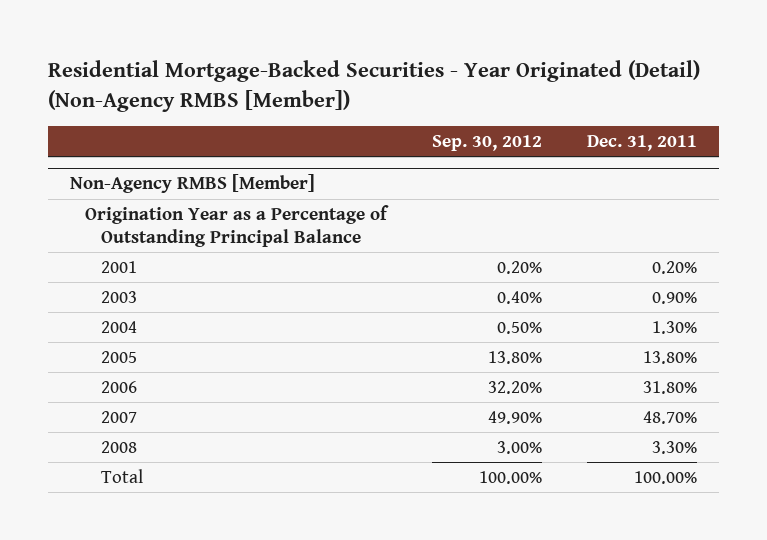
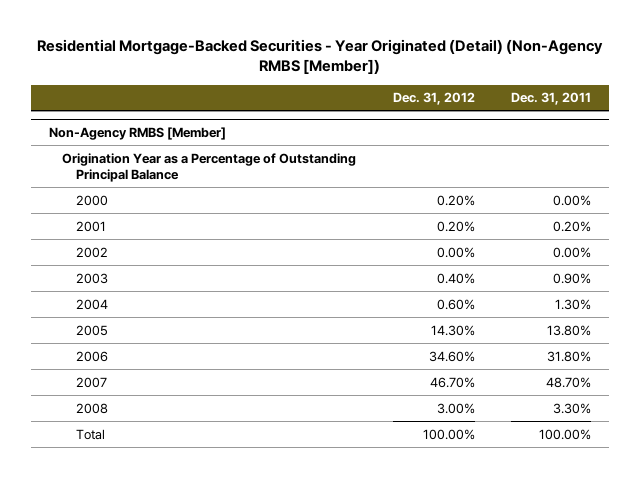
[432,135,543,152] Sep. 30, 2012 -> none
none -> [392,92,475,106] Dec. 31, 2012
none -> [75,194,108,206] 2000
none -> [75,246,108,258] 2002

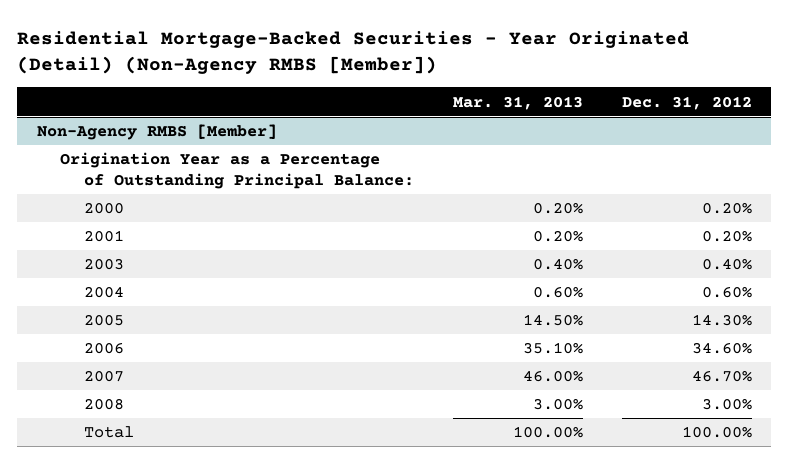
[510,92,591,106] Dec. 31, 2011 -> none
none -> [452,95,583,110] Mar. 31, 2013
[62,152,357,183] Origination Year as a Percentage of Outstanding Principal Balance -> [60,152,414,190] Origination Year as a Percentage of Outstanding Principal Balance:
[75,246,108,258] 2002 -> none

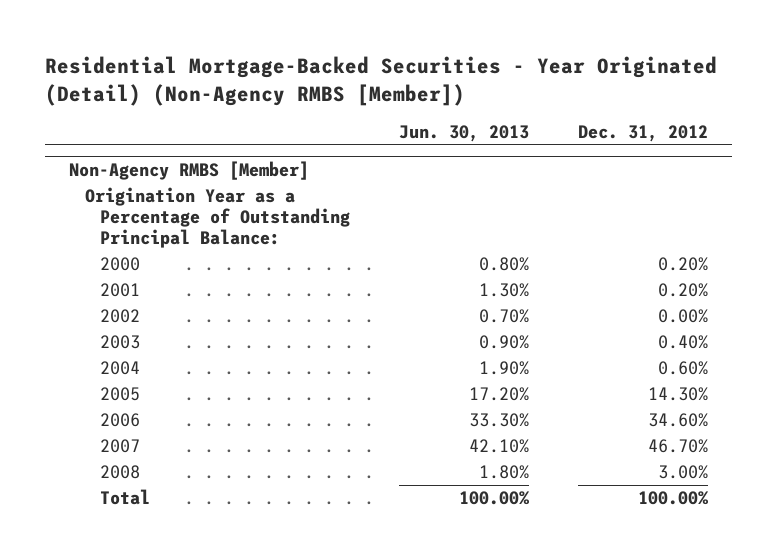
[452,95,583,110] Mar. 31, 2013 -> none
none -> [398,125,529,143] Jun. 30, 2013
none -> [99,309,140,324] 2002

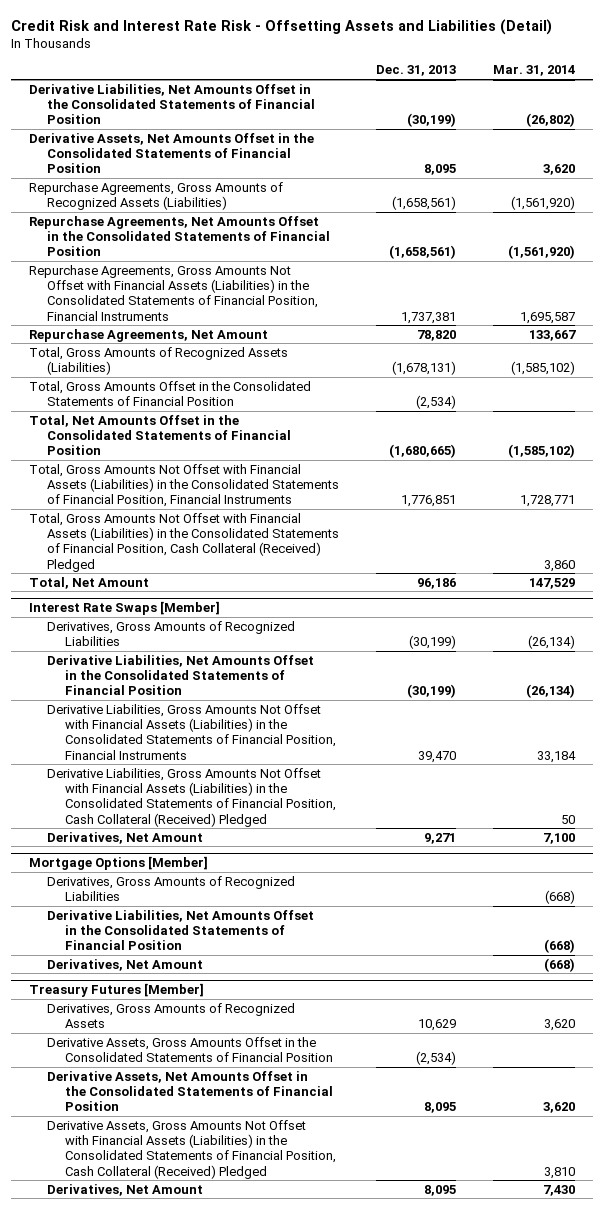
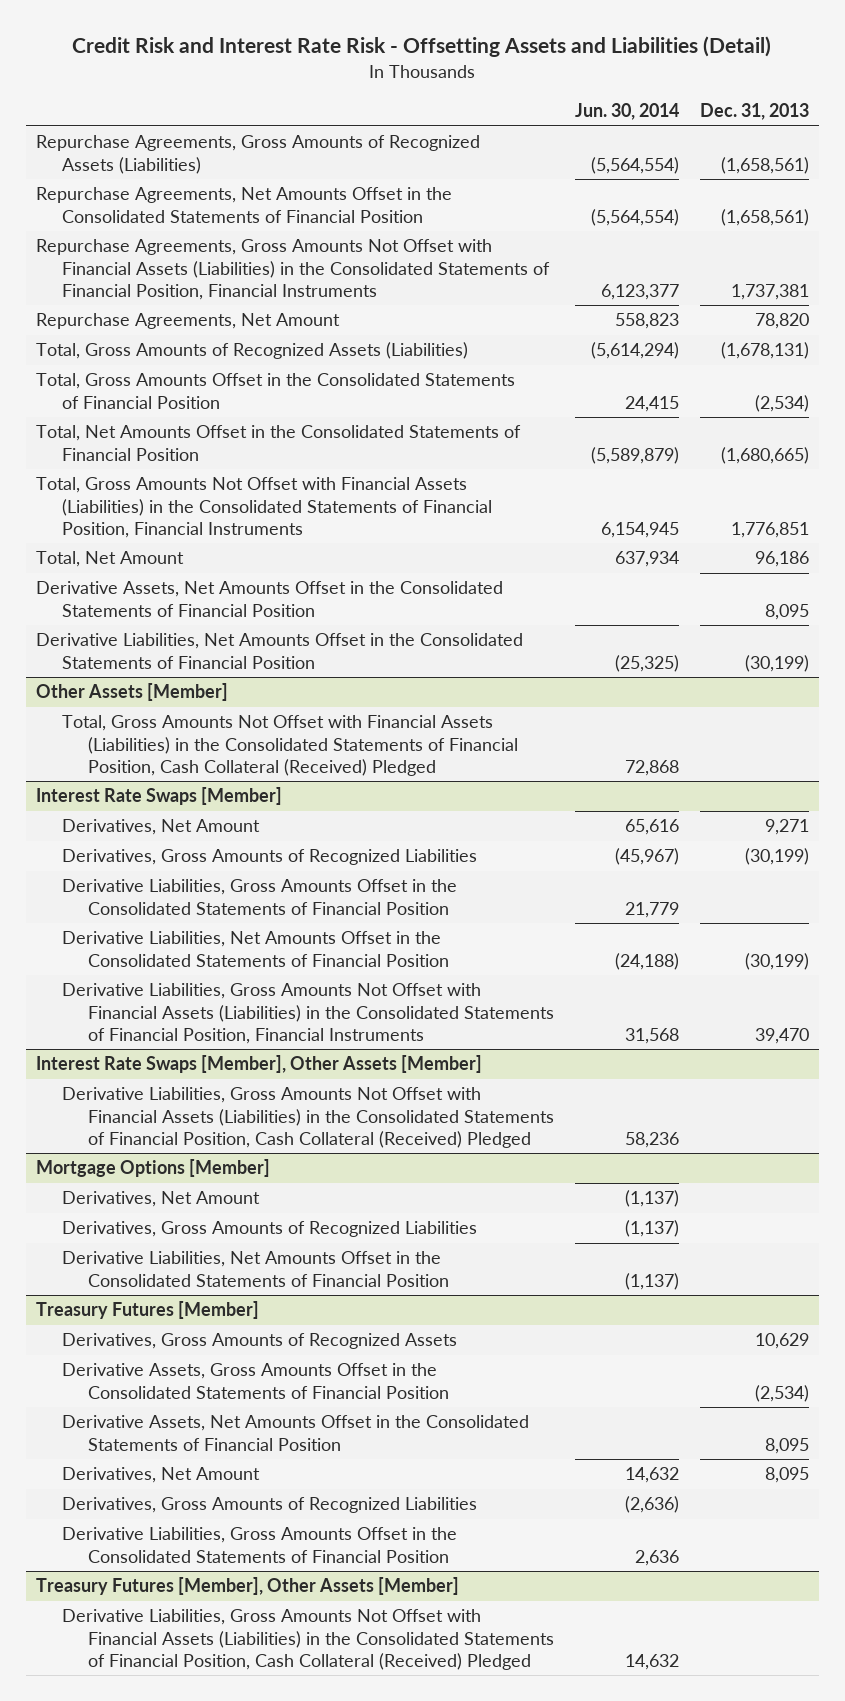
[492,65,575,77] Mar. 31, 2014 -> none
none -> [574,102,679,120] Jun. 30, 2014
[29,512,340,572] Total, Gross Amounts Not Offset with Financial Assets (Liabilities) in the Consolidated Statements of Financial Position, Cash Collateral (Received) Pledged -> none
[29,132,315,174] Derivative Assets, Net Amounts Offset in the Consolidated Statements of Financial Position -> [36,581,504,617] Derivative Assets, Net Amounts Offset in the Consolidated Statements of Financial Position
[29,83,316,125] Derivative Liabilities, Net Amounts Offset in the Consolidated Statements of Financial Position -> [36,633,524,669] Derivative Liabilities, Net Amounts Offset in the Consolidated Statements of Financial Position
none -> [36,683,229,702] Other Assets [Member]
none -> [62,715,518,776] Total, Gross Amounts Not Offset with Financial Assets (Liabilities) in the Consolidated Statements of Financial Position, Cash Collateral (Received) Pledged
[47,831,204,844] Derivatives, Net Amount -> [62,819,261,836] Derivatives, Net Amount
none -> [62,879,458,915] Derivative Liabilities, Gross Amounts Offset in the Consolidated Statements of Financial Position
none -> [36,1055,483,1074] Interest Rate Swaps [Member], Other Assets [Member]
[47,958,204,971] Derivatives, Net Amount -> [62,1191,261,1208] Derivatives, Net Amount
[47,1119,336,1179] Derivative Assets, Gross Amounts Not Offset with Financial Assets (Liabilities) in the Consolidated Statements of Financial Position, Cash Collateral (Received) Pledged -> none
none -> [62,1497,478,1514] Derivatives, Gross Amounts of Recognized Liabilities
none -> [62,1527,458,1563] Derivative Liabilities, Gross Amounts Offset in the Consolidated Statements of Financial Position
none -> [36,1577,460,1596] Treasury Futures [Member], Other Assets [Member]
none -> [62,1609,554,1670] Derivative Liabilities, Gross Amounts Not Offset with Financial Assets (Liabilities) in the Consolidated Statements of Financial Position, Cash Collateral (Received) Pledged

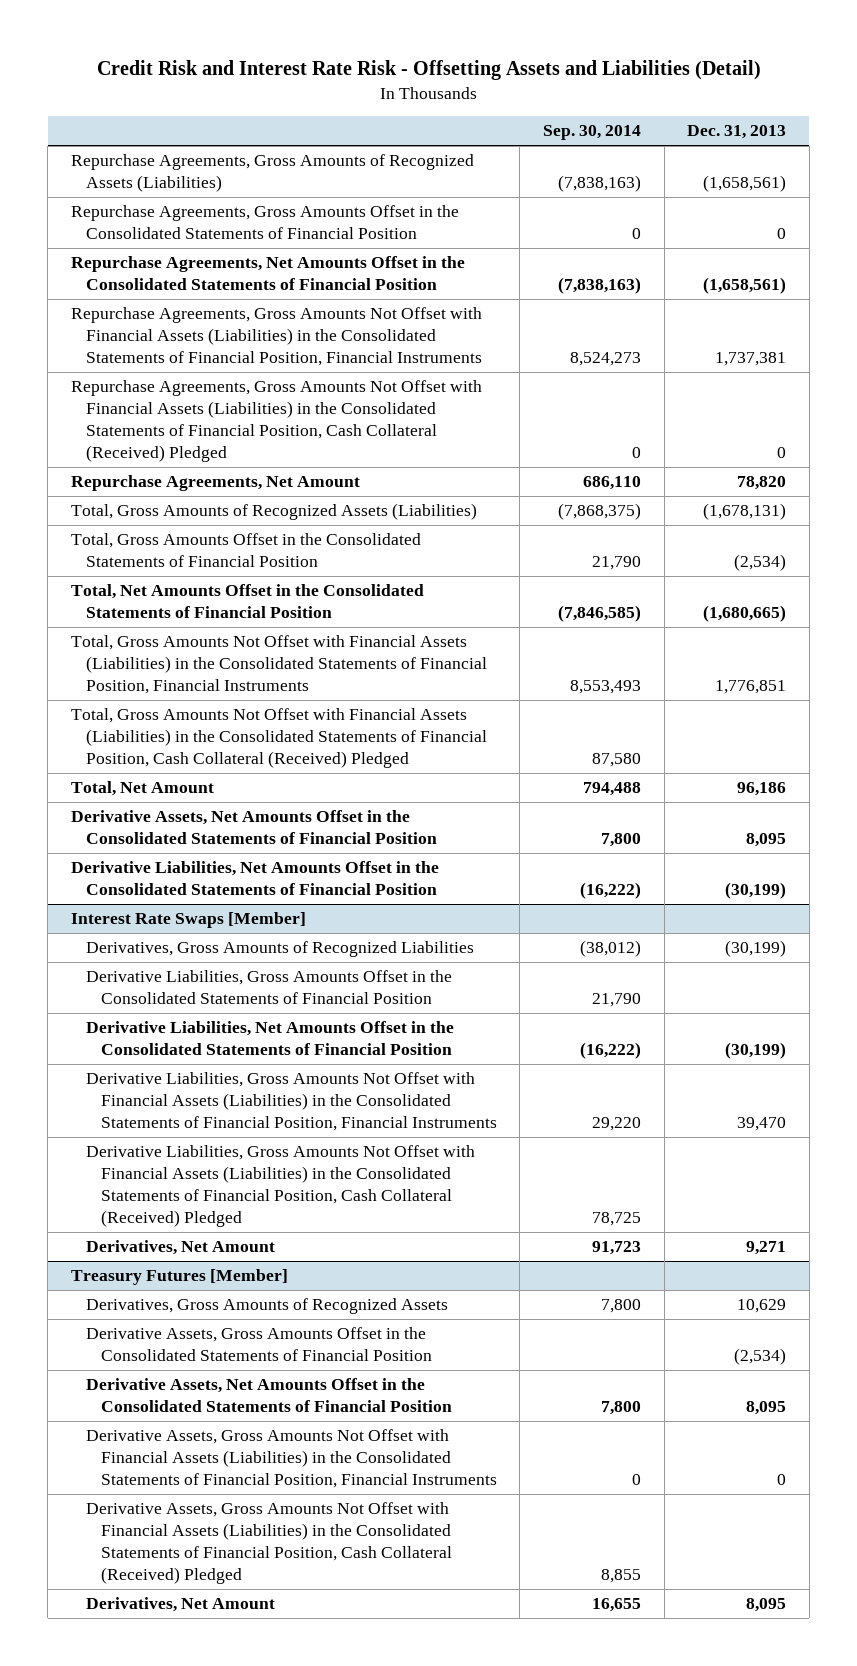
[574,102,679,120] Jun. 30, 2014 -> none
none -> [542,125,641,141] Sep. 30, 2014
none -> [70,205,459,240] Repurchase Agreements, Gross Amounts Offset in the Consolidated Statements of Financial Position
none -> [70,380,482,463] Repurchase Agreements, Gross Amounts Not Offset with Financial Assets (Liabilities) in the Consolidated Statements of Financial Position, Cash Collateral (Received) Pledged
none -> [70,708,487,769] Total, Gross Amounts Not Offset with Financial Assets (Liabilities) in the Consolidated Statements of Financial Position, Cash Collateral (Received) Pledged
[36,683,229,702] Other Assets [Member] -> none
[62,715,518,776] Total, Gross Amounts Not Offset with Financial Assets (Liabilities) in the Consolidated Statements of Financial Position, Cash Collateral (Received) Pledged -> none
[36,1055,483,1074] Interest Rate Swaps [Member], Other Assets [Member] -> none
[36,1159,271,1178] Mortgage Options [Member] -> none
[62,1191,261,1208] Derivatives, Net Amount -> none
[62,1221,478,1238] Derivatives, Gross Amounts of Recognized Liabilities -> none
[62,1251,449,1287] Derivative Liabilities, Net Amounts Offset in the Consolidated Statements of Financial Position -> none
[62,819,261,836] Derivatives, Net Amount -> [85,1240,275,1256] Derivatives, Net Amount
none -> [85,1429,497,1489] Derivative Assets, Gross Amounts Not Offset with Financial Assets (Liabilities) in the Consolidated Statements of Financial Position, Financial Instruments
none -> [85,1502,452,1585] Derivative Assets, Gross Amounts Not Offset with Financial Assets (Liabilities) in the Consolidated Statements of Financial Position, Cash Collateral (Received) Pledged
[62,1497,478,1514] Derivatives, Gross Amounts of Recognized Liabilities -> none
[62,1527,458,1563] Derivative Liabilities, Gross Amounts Offset in the Consolidated Statements of Financial Position -> none
[36,1577,460,1596] Treasury Futures [Member], Other Assets [Member] -> none
[62,1609,554,1670] Derivative Liabilities, Gross Amounts Not Offset with Financial Assets (Liabilities) in the Consolidated Statements of Financial Position, Cash Collateral (Received) Pledged -> none

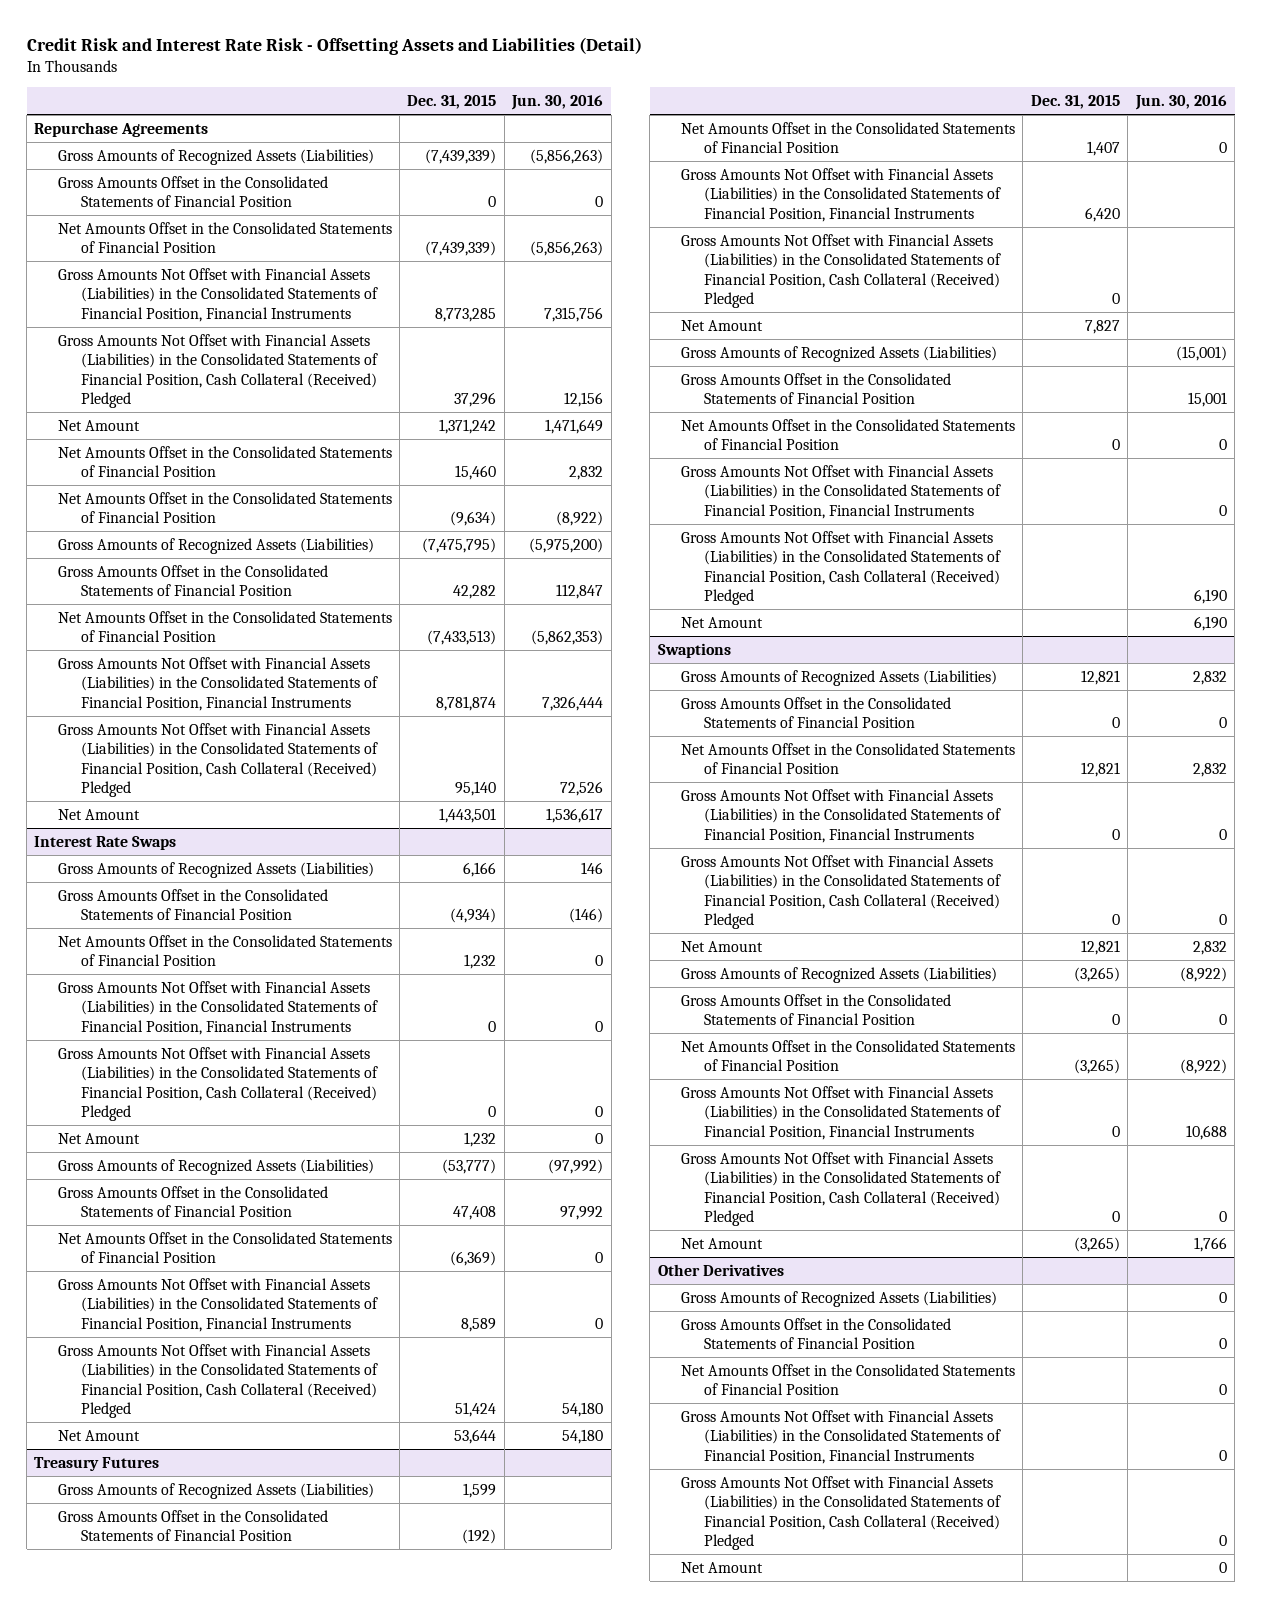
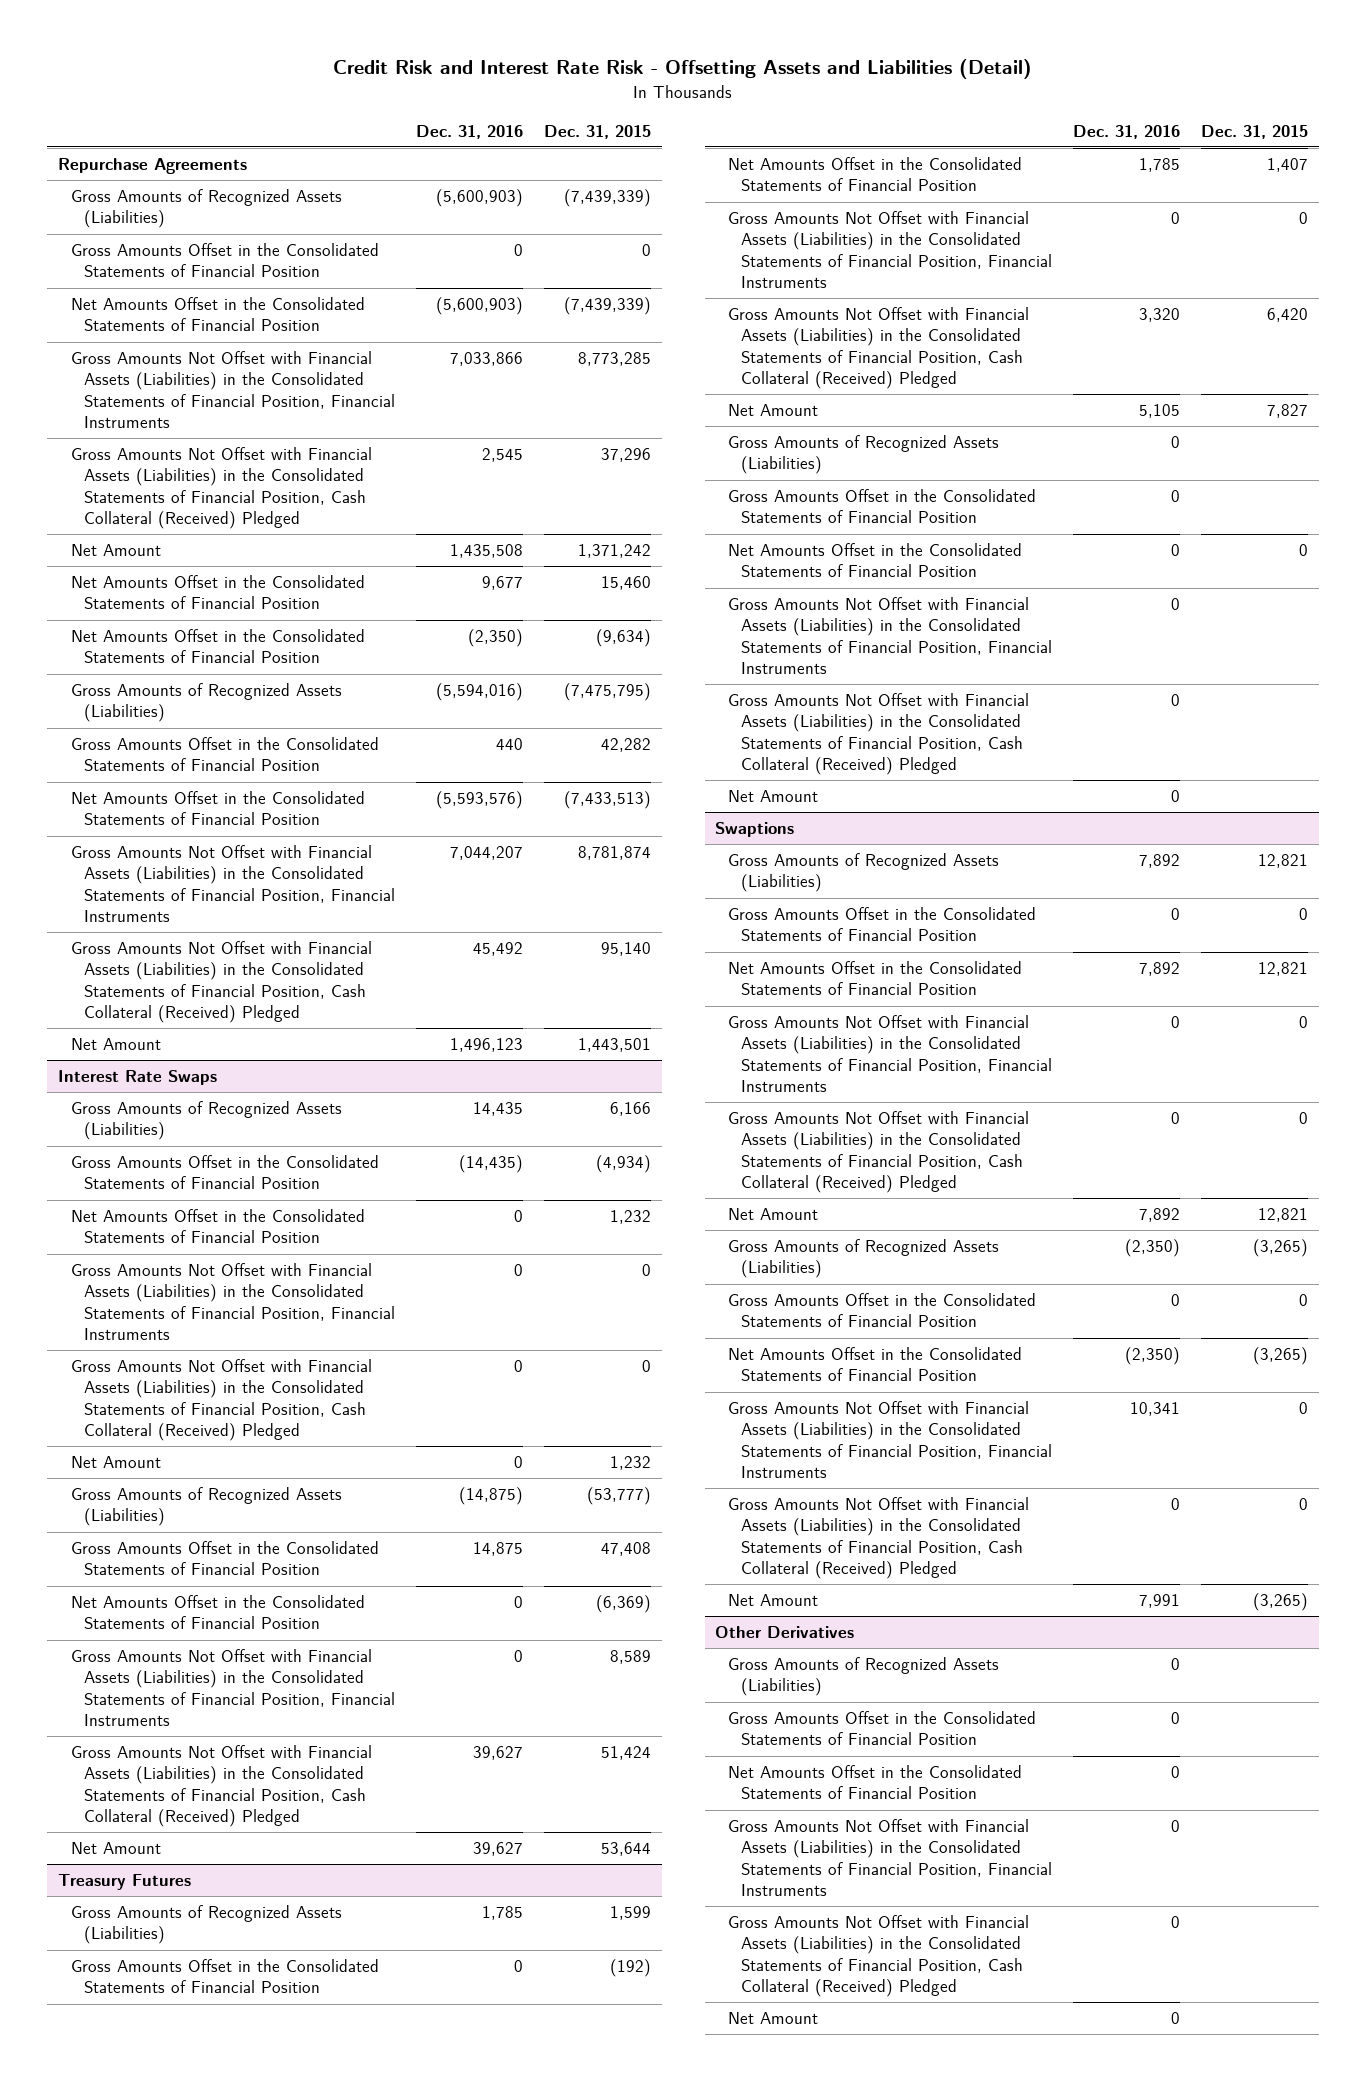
[511,94,604,110] Jun. 30, 2016 -> none
none -> [415,124,523,139] Dec. 31, 2016
[1084,206,1120,222] 6,420 -> [1299,212,1309,225] 0
[1111,293,1120,305] 0 -> [1267,308,1309,323] 6,420

